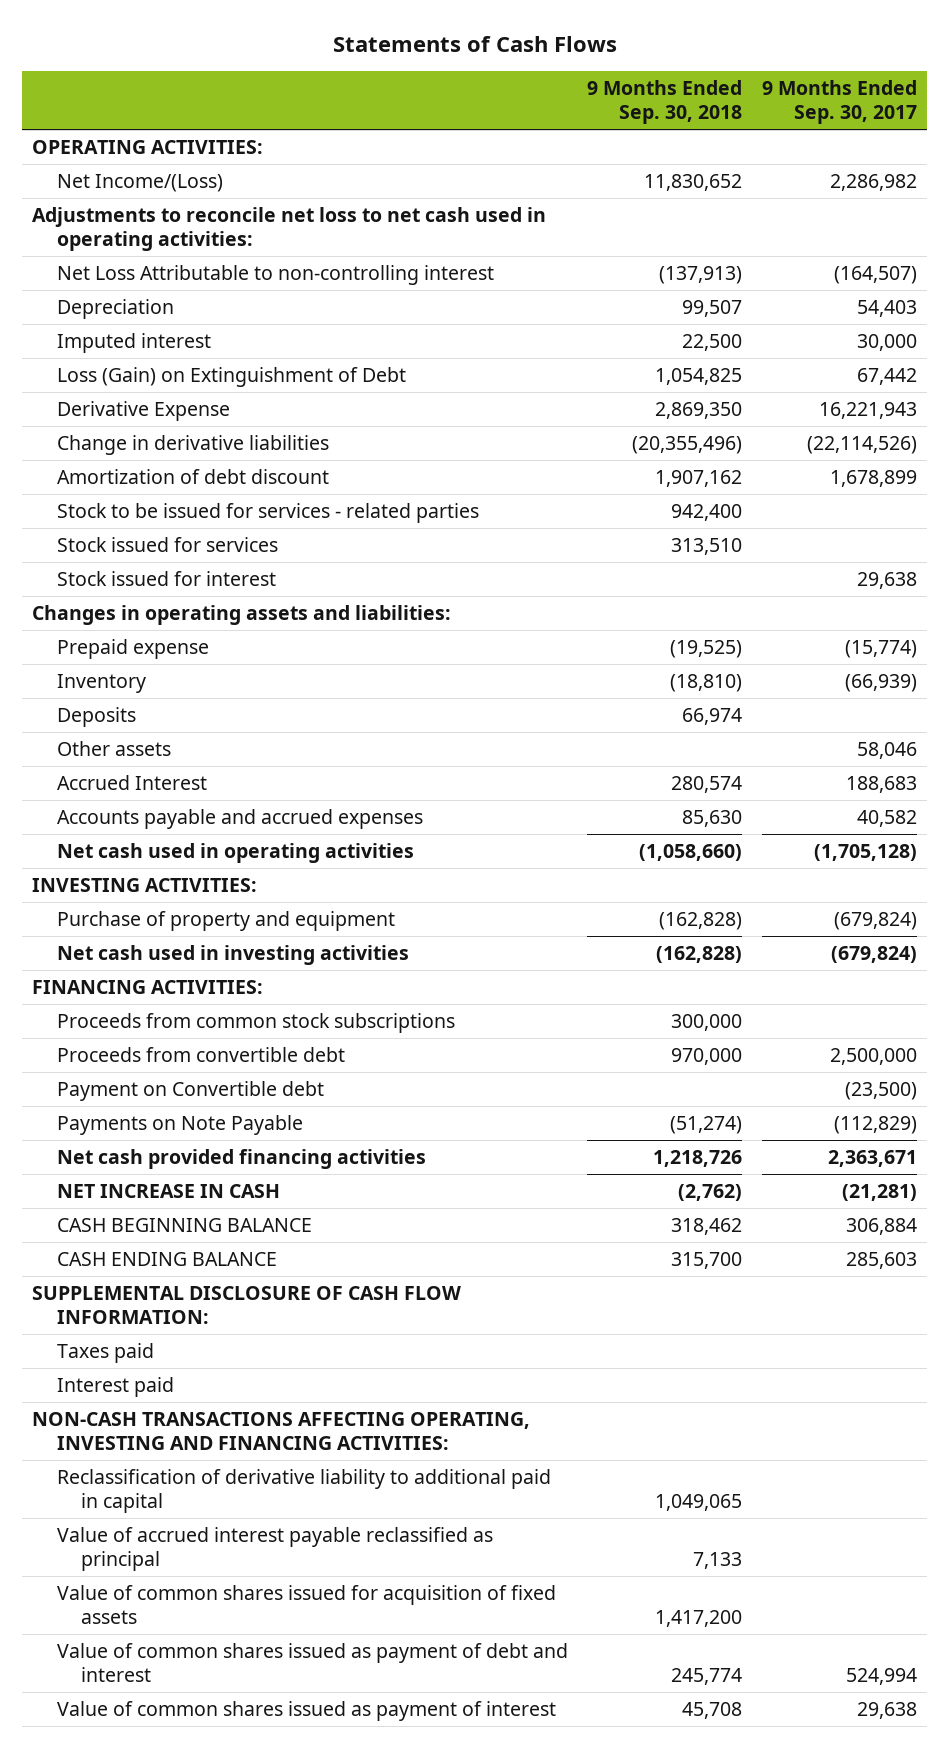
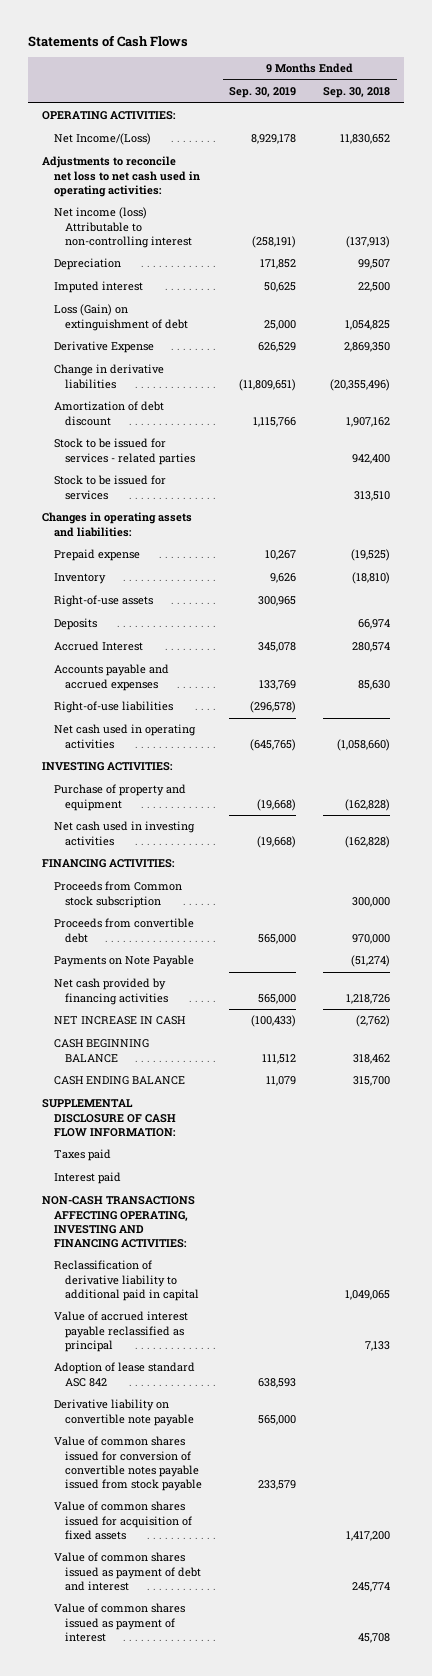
[762,80,918,124] 9 Months Ended Sep. 30, 2017 -> none
none -> [229,87,297,99] Sep. 30, 2019
[56,264,494,285] Net Loss Attributable to non-controlling interest -> [53,207,193,248] Net income (loss) Attributable to non-controlling interest
[56,366,406,387] Loss (Gain) on Extinguishment of Debt -> [53,304,189,331] Loss (Gain) on extinguishment of debt
[56,570,276,586] Stock issued for interest -> none
[56,536,278,552] Stock issued for services -> [53,475,166,500] Stock to be issued for services
none -> [53,595,153,608] Right-of-use assets
[56,740,171,756] Other assets -> none
none -> [53,701,173,714] Right-of-use liabilities
[56,1012,455,1033] Proceeds from common stock subscriptions -> [53,881,182,908] Proceeds from Common stock subscription
[56,1080,324,1101] Payment on Convertible debt -> none
[56,1148,426,1169] Net cash provided financing activities -> [53,978,169,1005] Net cash provided by financing activities
none -> [53,1362,195,1387] Adoption of lease standard ASC 842
none -> [53,1399,195,1426] Derivative liability on convertible note payable
none -> [53,1436,203,1491] Value of common shares issued for conversion of convertible notes payable issued from stock payable

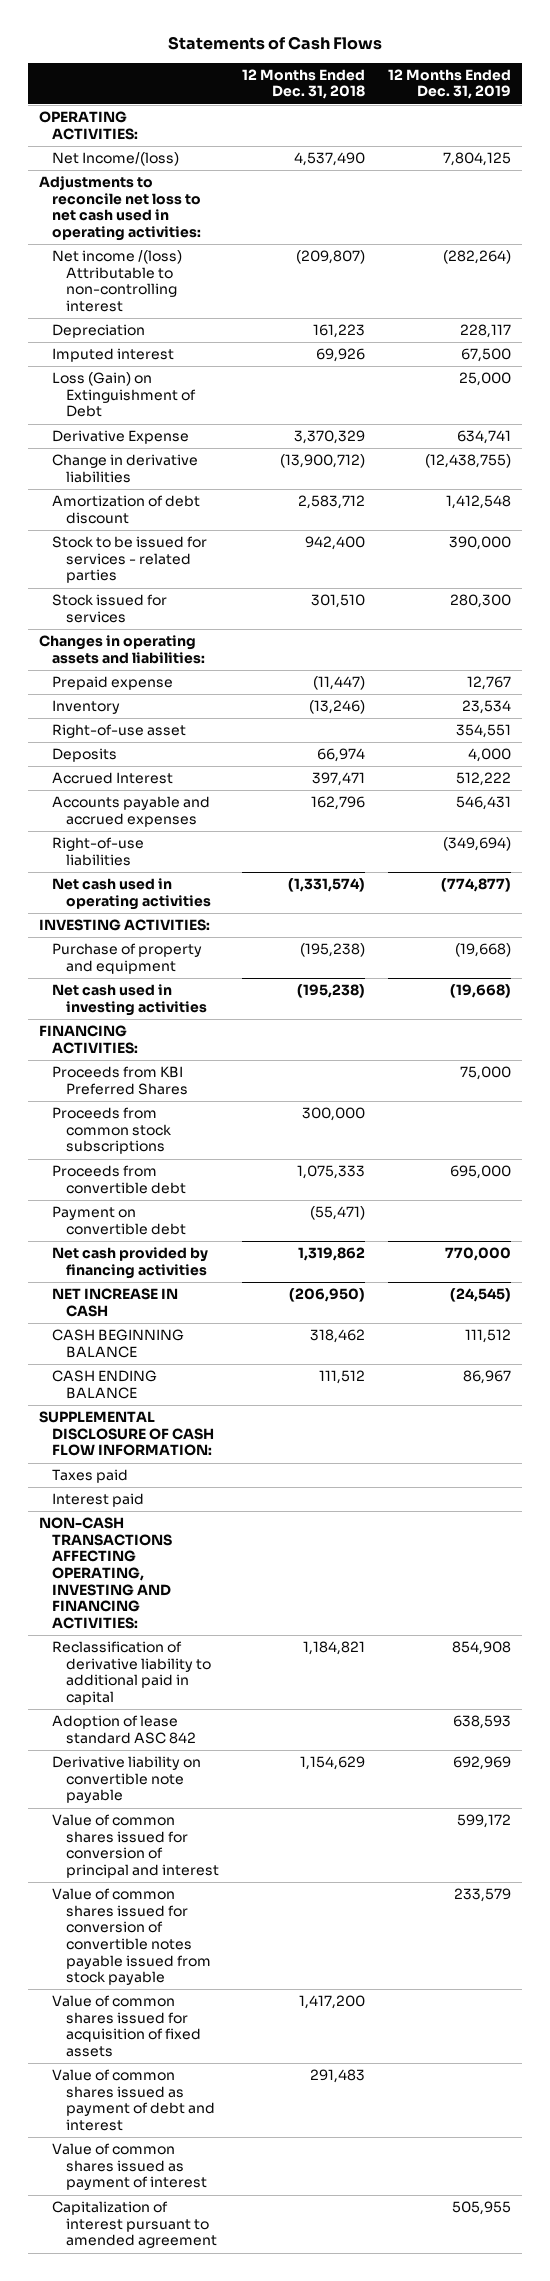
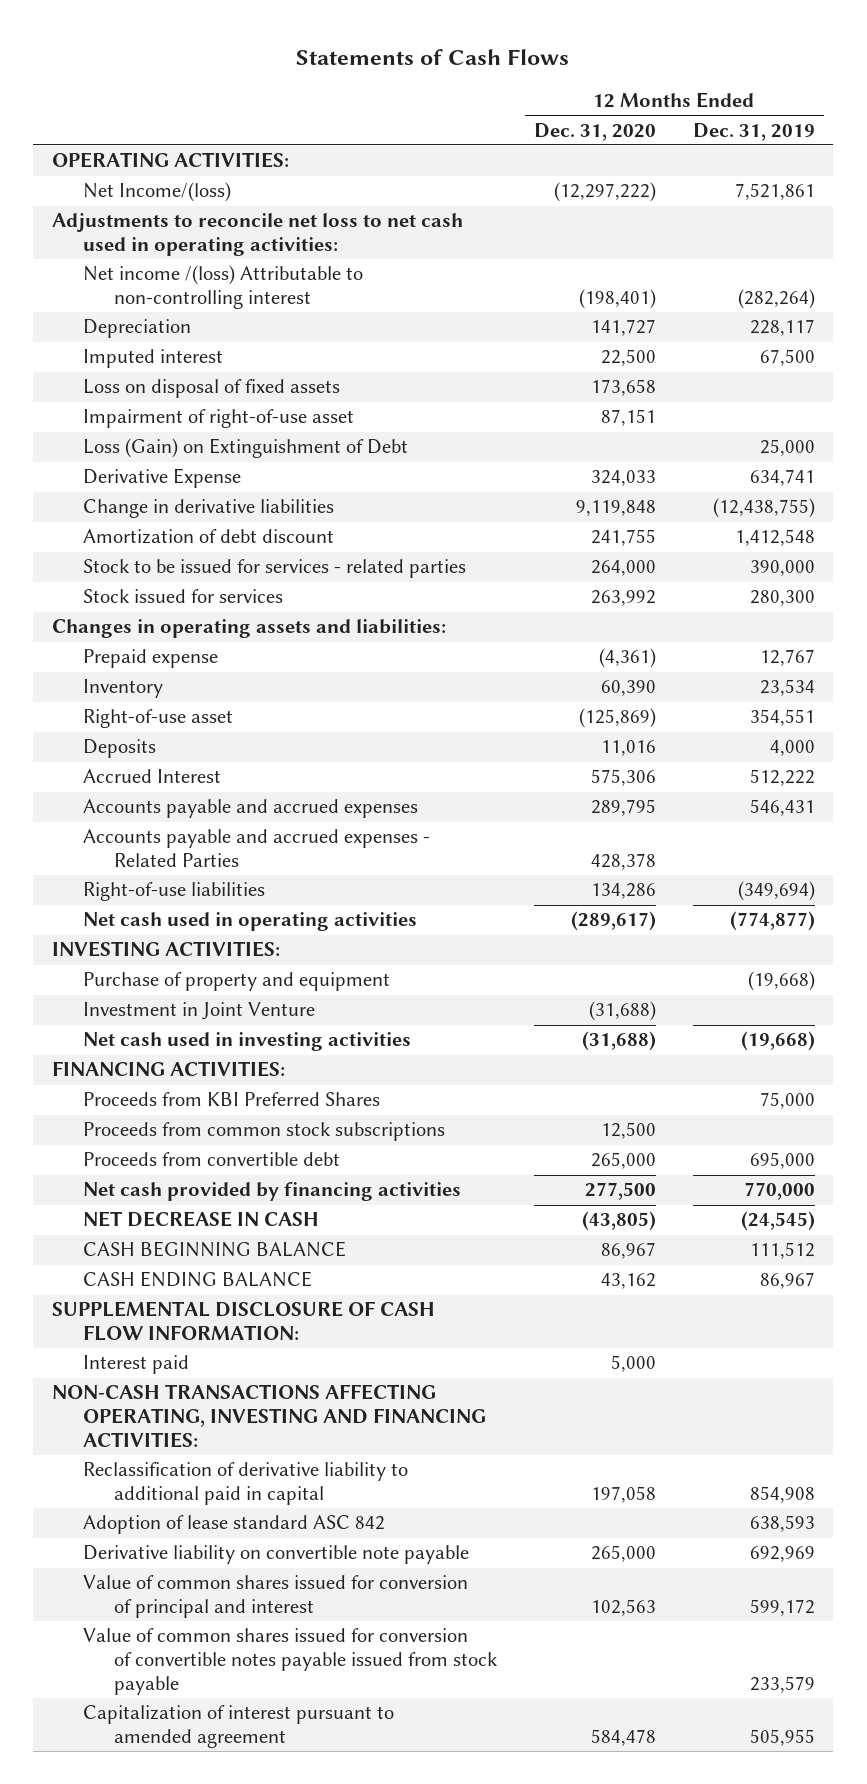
[241,68,365,100] 12 Months Ended Dec. 31, 2018 -> none
none -> [533,122,656,141] Dec. 31, 2020
[442,152,511,167] 7,804,125 -> [734,183,815,201] 7,521,861
none -> [82,379,340,399] Loss on disposal of fixed assets
none -> [82,409,354,429] Impairment of right-of-use asset
none -> [82,829,430,868] Accounts payable and accrued expenses - Related Parties
none -> [82,1002,315,1021] Investment in Joint Venture
[52,1206,186,1235] Payment on convertible debt -> none
[52,1288,179,1317] NET INCREASE IN CASH -> [82,1211,319,1228] NET DECREASE IN CASH
[52,1469,129,1484] Taxes paid -> none
[52,1995,201,2058] Value of common shares issued for acquisition of fixed assets -> none
[52,2069,215,2132] Value of common shares issued as payment of debt and interest -> none
[52,2143,207,2191] Value of common shares issued as payment of interest -> none

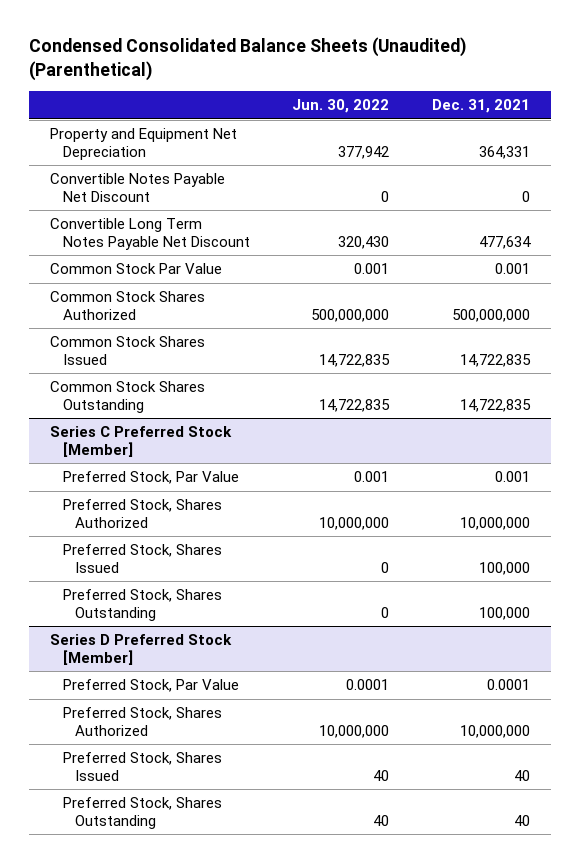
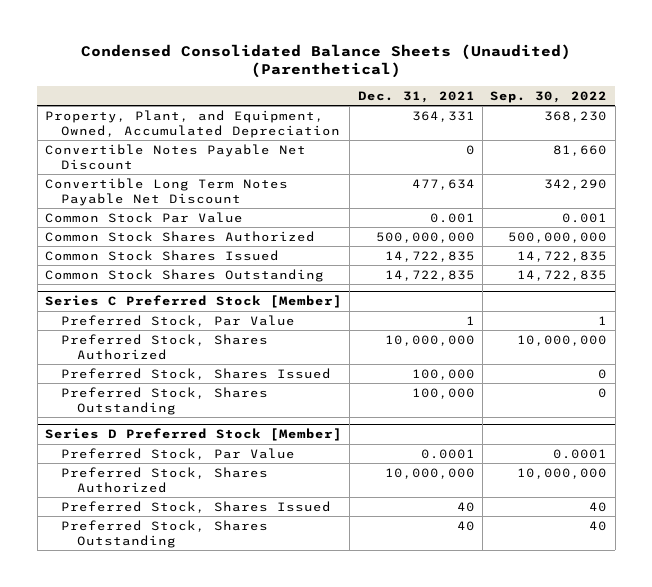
[292,99,390,114] Jun. 30, 2022 -> none
none -> [490,91,608,104] Sep. 30, 2022
[49,128,237,160] Property and Equipment Net Depreciation -> [44,109,340,138] Property, Plant, and Equipment, Owned, Accumulated Depreciation
[494,471,530,483] 0.001 -> [465,315,475,325] 1

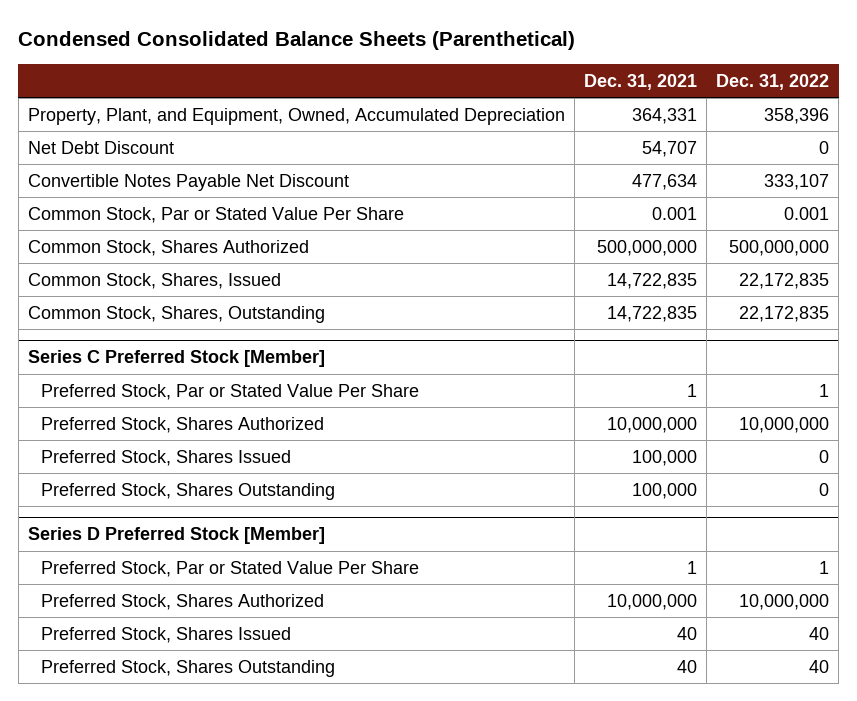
[81,43,572,79] Condensed Consolidated Balance Sheets (Unaudited) (Parenthetical) -> [18,31,576,51] Condensed Consolidated Balance Sheets (Parenthetical)
[490,91,608,104] Sep. 30, 2022 -> none
none -> [716,73,830,90] Dec. 31, 2022
[44,177,288,206] Convertible Long Term Notes Payable Net Discount -> none
none -> [27,140,174,154] Net Debt Discount
[465,144,475,155] 0 -> [632,173,698,190] 477,634
[44,211,243,223] Common Stock Par Value -> [27,206,404,223] Common Stock, Par or Stated Value Per Share
[44,230,315,242] Common Stock Shares Authorized -> [27,239,309,256] Common Stock, Shares Authorized
[44,249,279,261] Common Stock Shares Issued -> [27,272,281,289] Common Stock, Shares, Issued
[44,268,324,282] Common Stock Shares Outstanding -> [27,305,325,323] Common Stock, Shares, Outstanding
[60,314,295,327] Preferred Stock, Par Value -> [40,383,419,400] Preferred Stock, Par or Stated Value Per Share
[60,447,295,460] Preferred Stock, Par Value -> [40,560,419,577] Preferred Stock, Par or Stated Value Per Share
[420,448,475,459] 0.0001 -> [687,560,698,574] 1

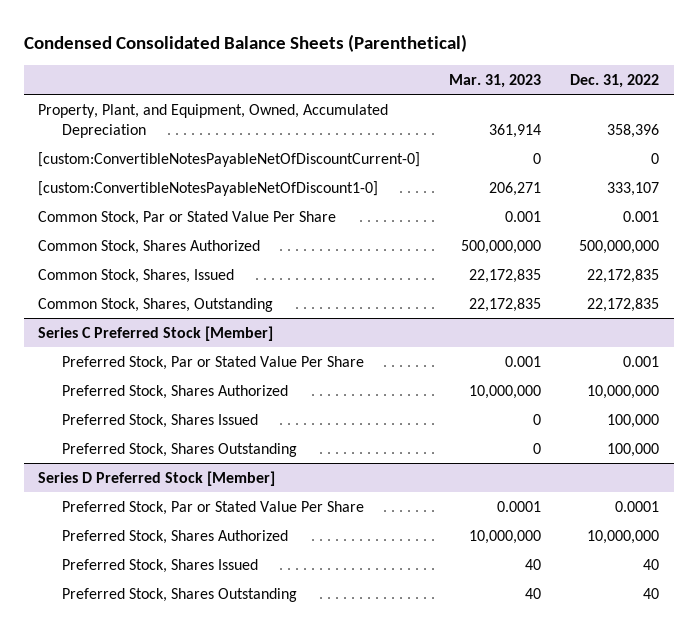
[584,73,698,90] Dec. 31, 2021 -> none
none -> [449,73,542,88] Mar. 31, 2023
[27,140,174,154] Net Debt Discount -> none
none -> [38,151,421,167] [custom:ConvertibleNotesPayableNetOfDiscountCurrent-0]
[27,173,349,191] Convertible Notes Payable Net Discount -> [38,180,379,196] [custom:ConvertibleNotesPayableNetOfDiscount1-0]
[819,383,830,397] 1 -> [623,355,660,367] 0.001
[819,449,830,463] 0 -> [607,413,660,428] 100,000
[819,482,830,496] 0 -> [607,442,660,457] 100,000
[819,560,830,574] 1 -> [615,500,660,512] 0.0001

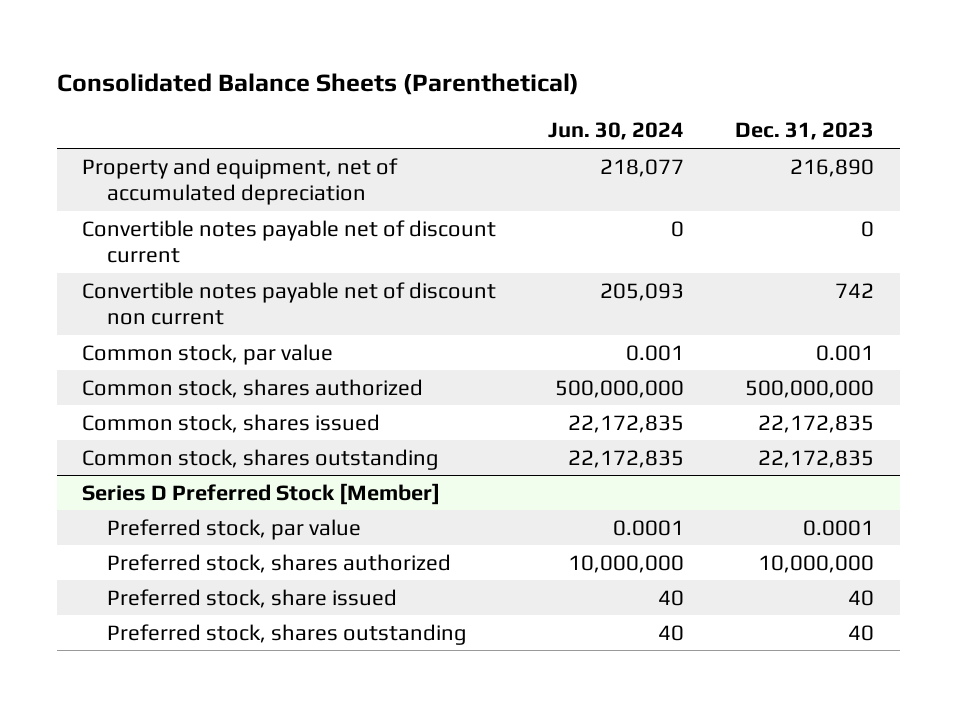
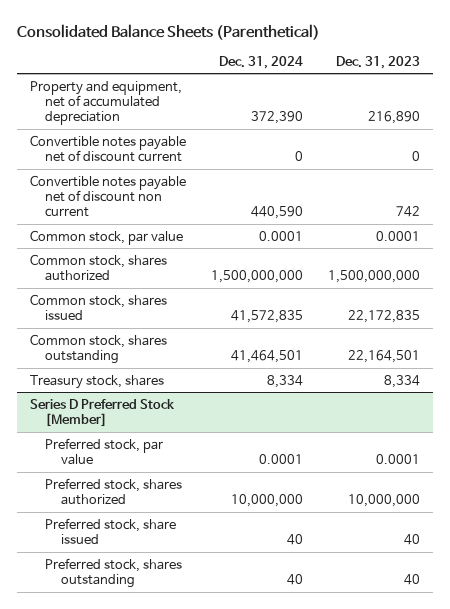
[547,122,684,141] Jun. 30, 2024 -> none
none -> [218,55,303,69] Dec. 31, 2024
[815,344,874,361] 0.001 -> [375,230,420,241] 0.0001
[744,379,874,398] 500,000,000 -> [327,270,420,284] 1,500,000,000
[757,449,874,468] 22,172,835 -> [347,350,420,364] 22,164,501
none -> [29,374,164,389] Treasury stock, shares

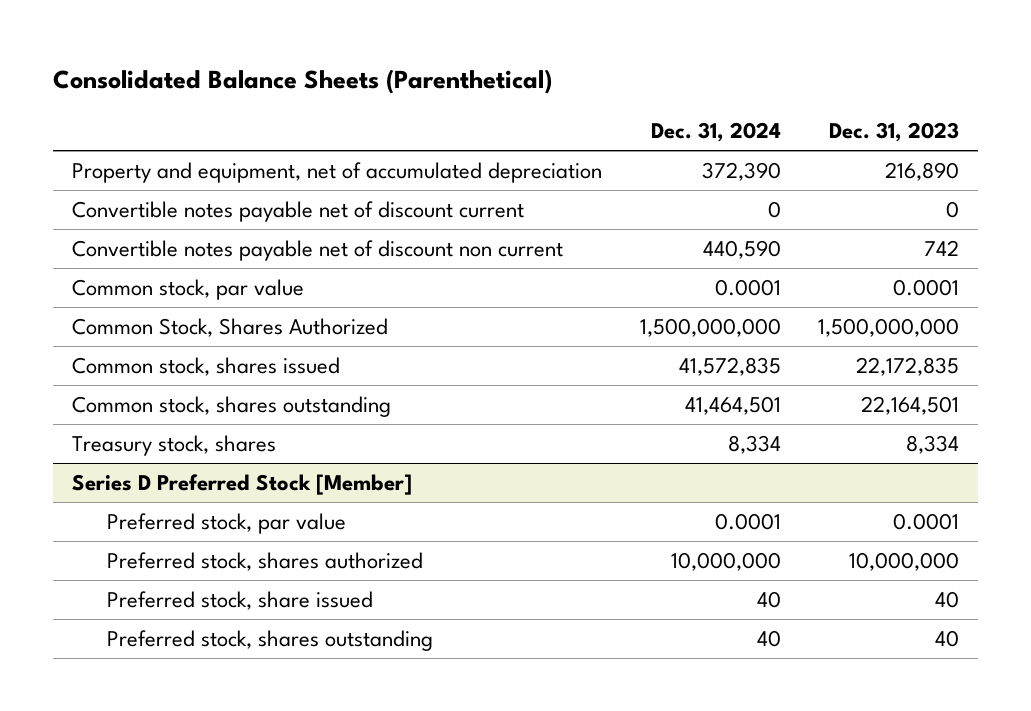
[29,253,167,282] Common stock, shares authorized -> [72,318,389,338] Common Stock, Shares Authorized

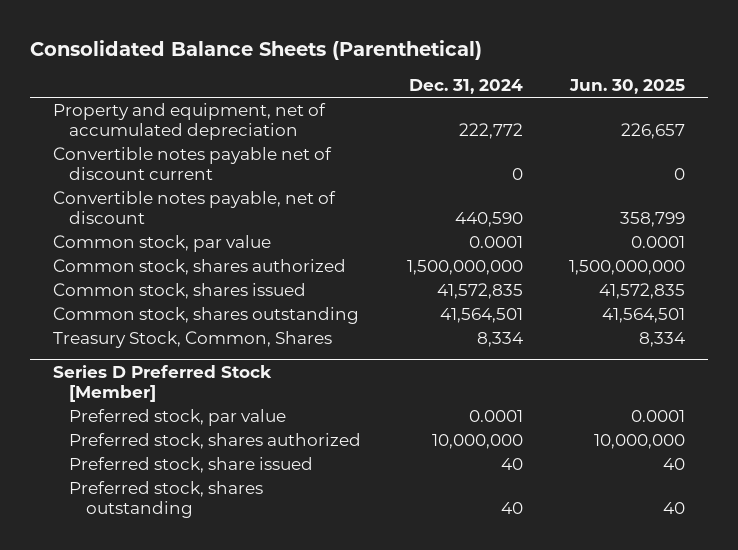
[829,122,960,143] Dec. 31, 2023 -> none
none -> [569,79,686,95] Jun. 30, 2025
[701,162,781,182] 372,390 -> [459,122,524,139] 222,772
[72,240,564,262] Convertible notes payable net of discount non current -> [52,191,336,224] Convertible notes payable, net of discount
[72,318,389,338] Common Stock, Shares Authorized -> [52,259,346,276] Common stock, shares authorized
[684,396,781,416] 41,464,501 -> [440,308,524,324] 41,564,501
[72,435,277,457] Treasury stock, shares -> [52,331,332,349] Treasury Stock, Common, Shares

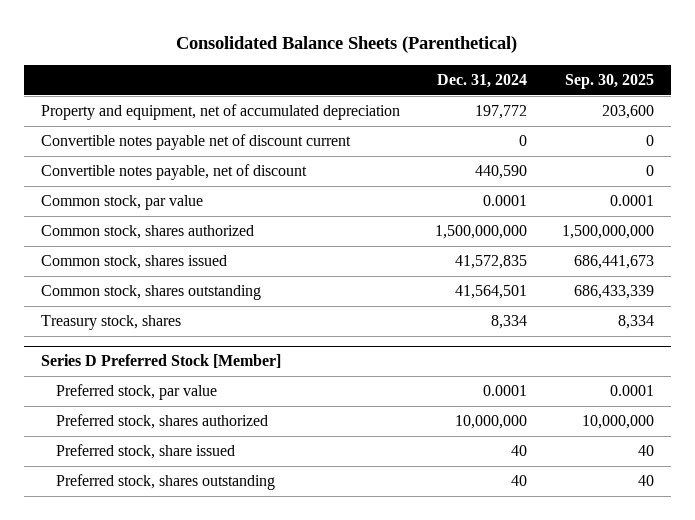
[569,79,686,95] Jun. 30, 2025 -> none
none -> [564,74,654,90] Sep. 30, 2025
[459,122,524,139] 222,772 -> [474,105,527,120] 197,772
[52,331,332,349] Treasury Stock, Common, Shares -> [41,315,182,331] Treasury stock, shares

